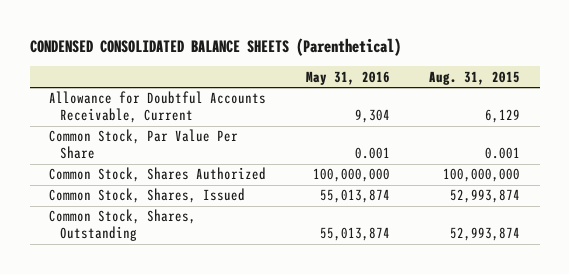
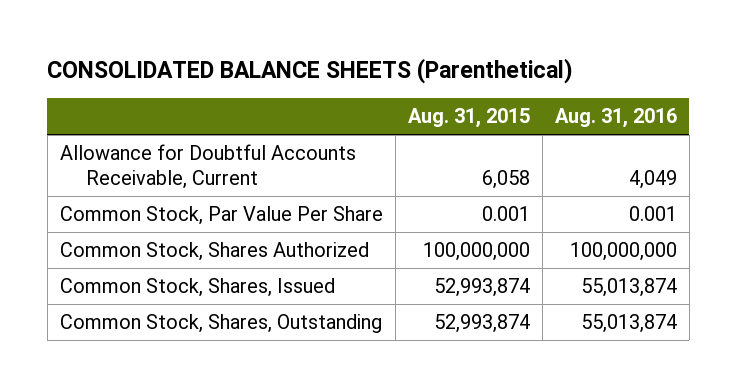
[29,37,401,56] CONDENSED CONSOLIDATED BALANCE SHEETS (Parenthetical) -> [47,58,574,85] CONSOLIDATED BALANCE SHEETS (Parenthetical)
[305,70,390,85] May 31, 2016 -> none
none -> [554,108,677,129] Aug. 31, 2016
[484,109,520,124] 6,129 -> [481,169,530,189] 6,058

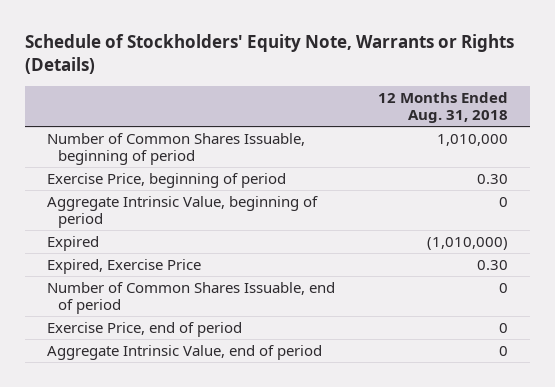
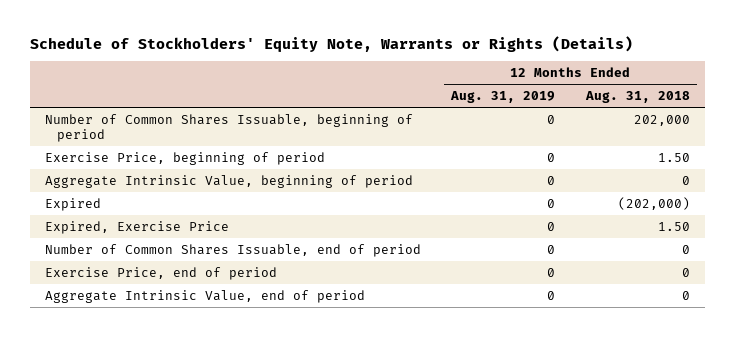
none -> [450,91,556,104] Aug. 31, 2019
[437,133,509,146] 1,010,000 -> [633,114,690,126] 202,000
[477,173,509,184] 0.30 -> [657,152,690,162] 1.50
[427,236,509,250] (1,010,000) -> [617,196,690,210] (202,000)
[477,259,509,270] 0.30 -> [657,221,690,231] 1.50

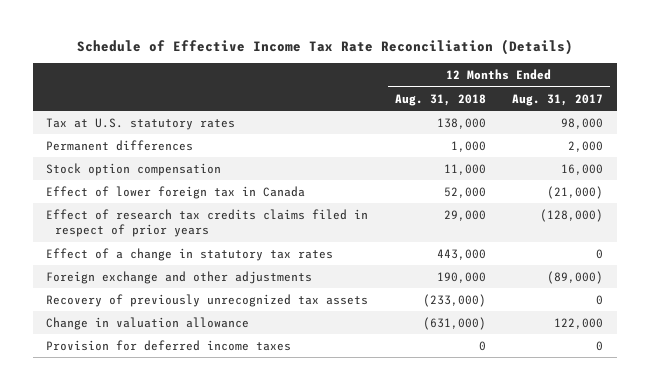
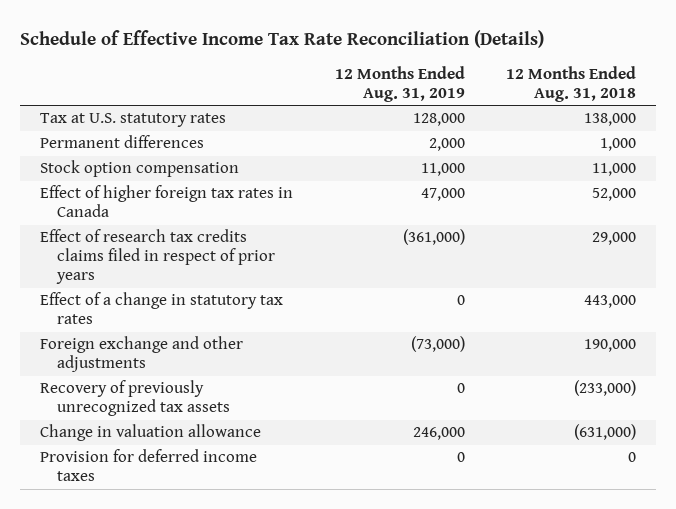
[512,93,604,106] Aug. 31, 2017 -> none
none -> [334,65,465,102] 12 Months Ended Aug. 31, 2019
[46,185,306,199] Effect of lower foreign tax in Canada -> [40,185,294,218] Effect of higher foreign tax rates in Canada

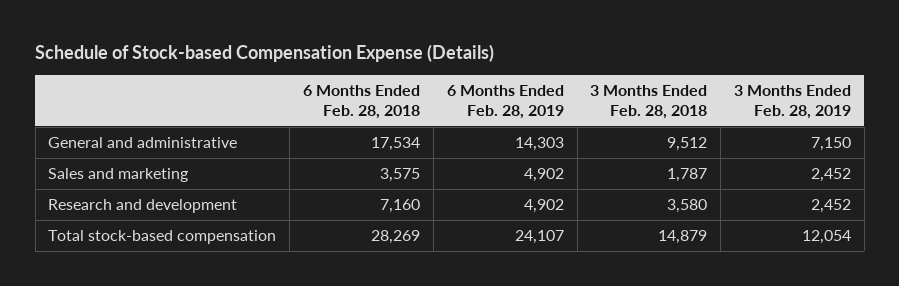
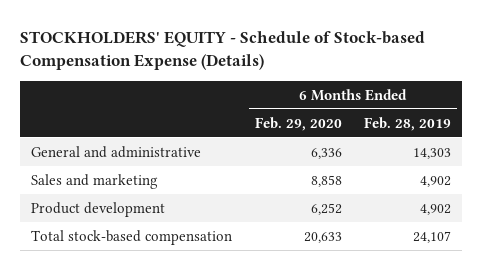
[35,44,495,63] Schedule of Stock-based Compensation Expense (Details) -> [20,31,426,70] STOCKHOLDERS' EQUITY - Schedule of Stock-based Compensation Expense (Details)
[303,84,421,119] 6 Months Ended Feb. 28, 2018 -> none
[590,84,708,119] 3 Months Ended Feb. 28, 2018 -> none
[733,84,851,119] 3 Months Ended Feb. 28, 2019 -> none
none -> [254,116,342,131] Feb. 29, 2020
[48,199,238,214] Research and development -> [31,201,166,217] Product development

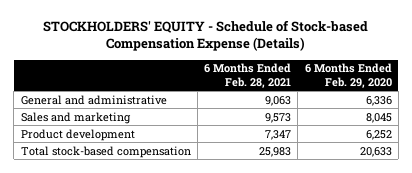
[364,116,452,131] Feb. 28, 2019 -> none
none -> [204,63,292,88] 6 Months Ended Feb. 28, 2021
[310,174,342,187] 8,858 -> [365,112,392,123] 8,045

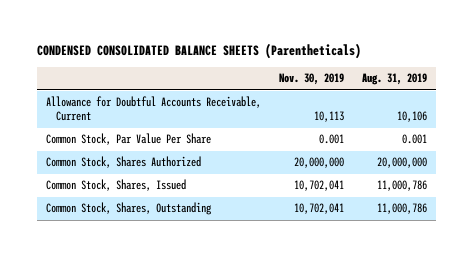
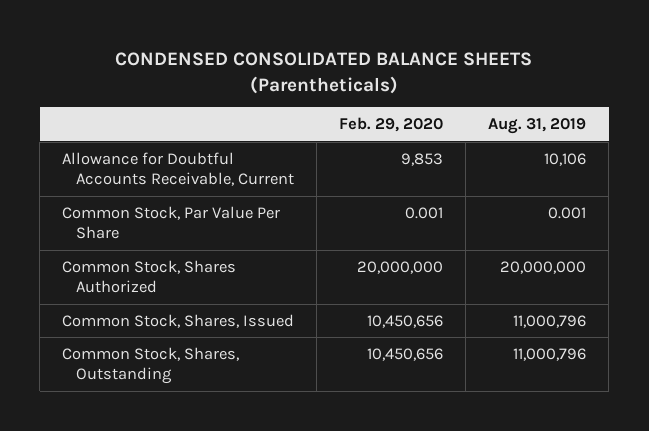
[278,73,344,86] Nov. 30, 2019 -> none
none -> [339,116,444,132] Feb. 29, 2020
[376,180,427,192] 11,000,786 -> [513,314,587,328] 11,000,796
[376,203,427,215] 11,000,786 -> [513,347,587,361] 11,000,796

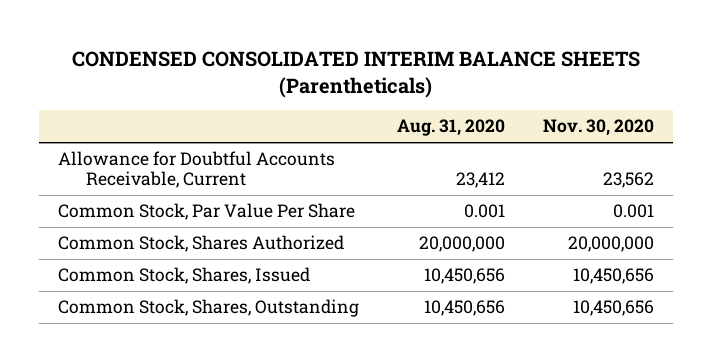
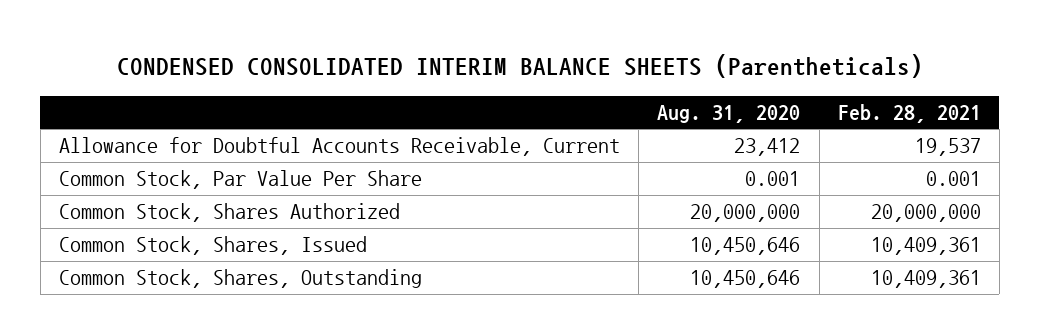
[542,119,654,137] Nov. 30, 2020 -> none
none -> [837,103,981,123] Feb. 28, 2021
[424,268,506,285] 10,450,656 -> [690,237,801,256] 10,450,646
[424,300,506,317] 10,450,656 -> [690,270,801,289] 10,450,646

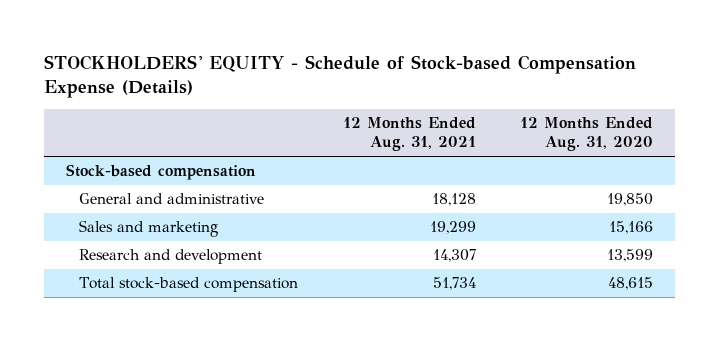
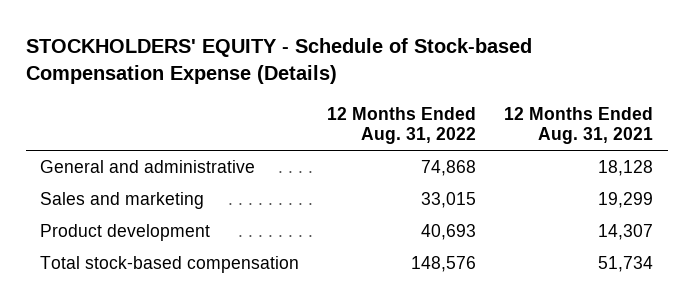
[520,116,654,152] 12 Months Ended Aug. 31, 2020 -> none
none -> [327,106,477,144] 12 Months Ended Aug. 31, 2022
[66,164,257,181] Stock-based compensation -> none
[79,249,263,265] Research and development -> [40,224,211,242] Product development

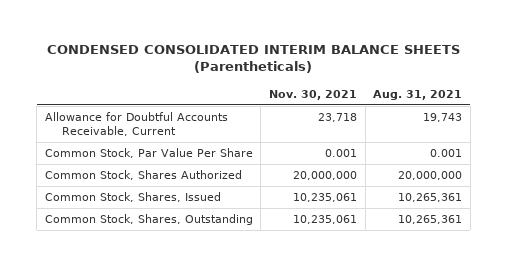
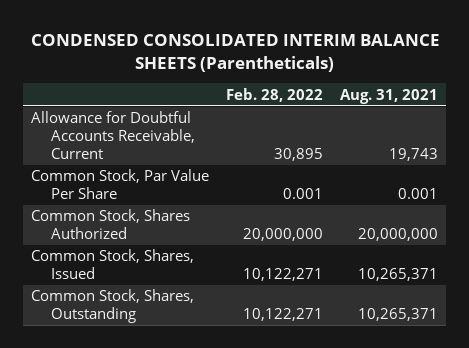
[268,89,357,100] Nov. 30, 2021 -> none
none -> [226,87,324,102] Feb. 28, 2022
[398,193,463,203] 10,265,361 -> [357,268,438,282] 10,265,371
[398,215,463,225] 10,265,361 -> [357,308,438,322] 10,265,371

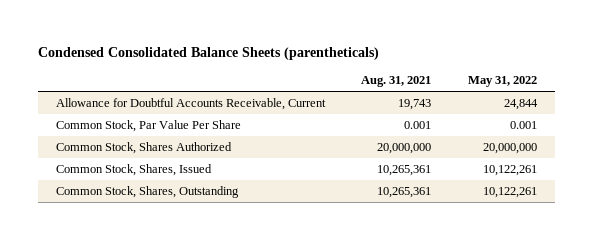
[30,33,440,72] CONDENSED CONSOLIDATED INTERIM BALANCE SHEETS (Parentheticals) -> [37,47,379,61] Condensed Consolidated Balance Sheets (parentheticals)
[226,87,324,102] Feb. 28, 2022 -> none
none -> [467,76,537,88] May 31, 2022
[357,268,438,282] 10,265,371 -> [377,164,432,176] 10,265,361
[357,308,438,322] 10,265,371 -> [377,186,432,198] 10,265,361

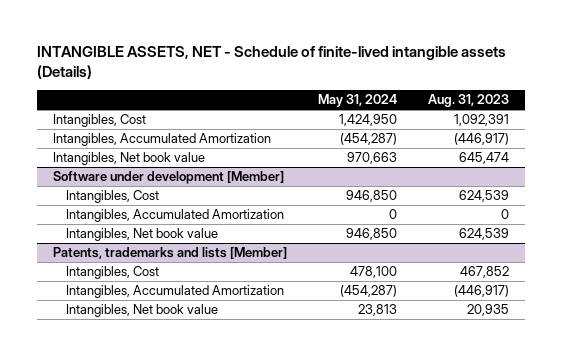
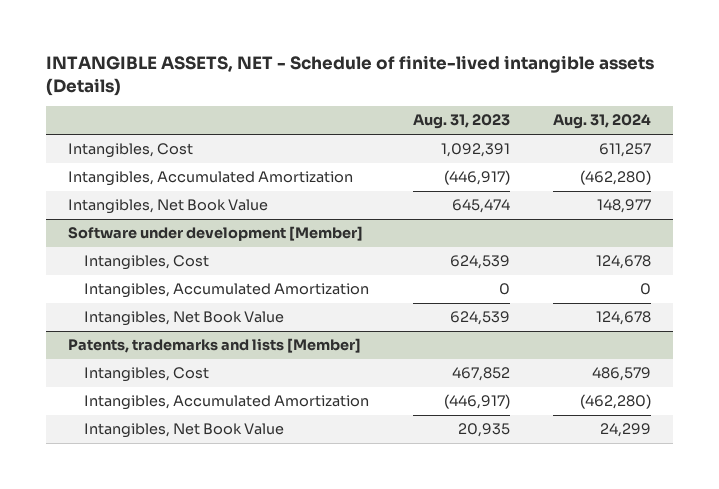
[318,94,398,108] May 31, 2024 -> none
none -> [553,114,652,130] Aug. 31, 2024
[52,152,205,166] Intangibles, Net book value -> [67,199,268,215] Intangibles, Net Book Value
[66,228,219,242] Intangibles, Net book value -> [84,311,285,327] Intangibles, Net Book Value
[66,304,219,318] Intangibles, Net book value -> [84,423,285,439] Intangibles, Net Book Value

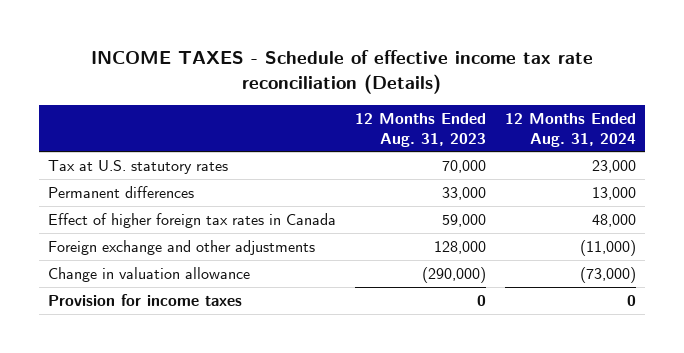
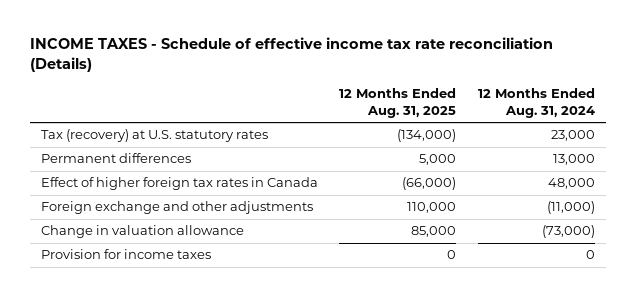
[354,113,486,147] 12 Months Ended Aug. 31, 2023 -> none
none -> [339,88,457,118] 12 Months Ended Aug. 31, 2025
[48,160,229,175] Tax at U.S. statutory rates -> [40,129,268,143] Tax (recovery) at U.S. statutory rates

